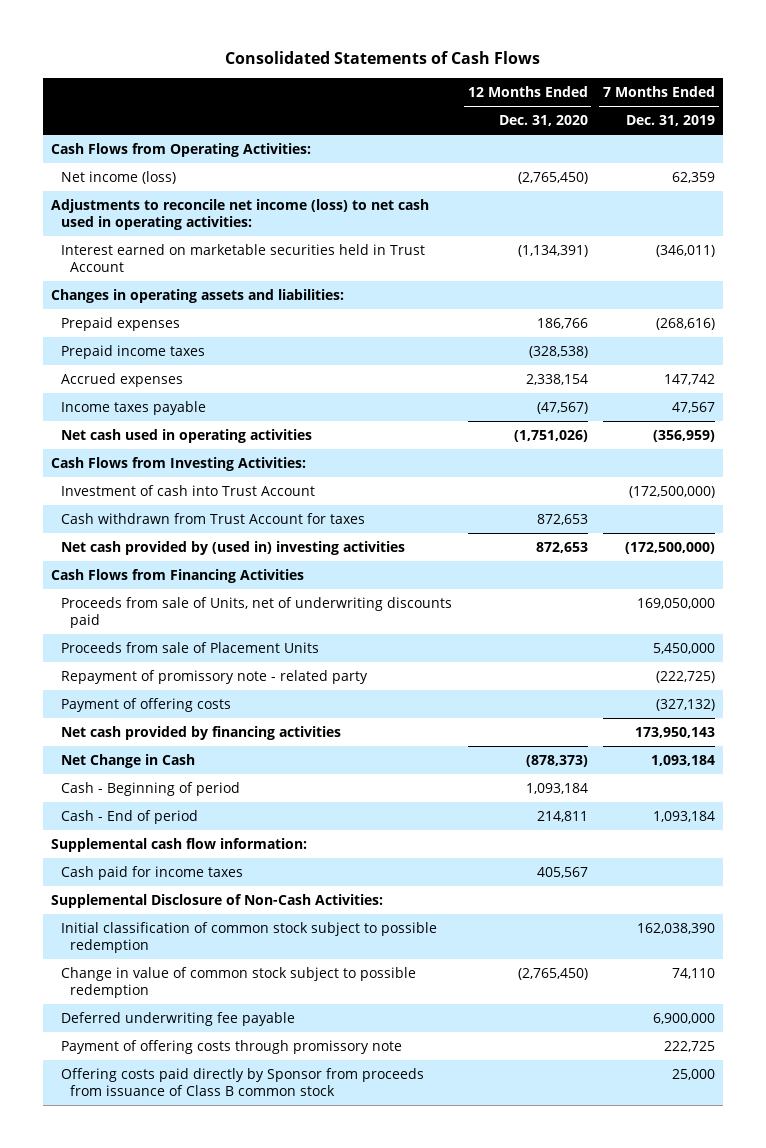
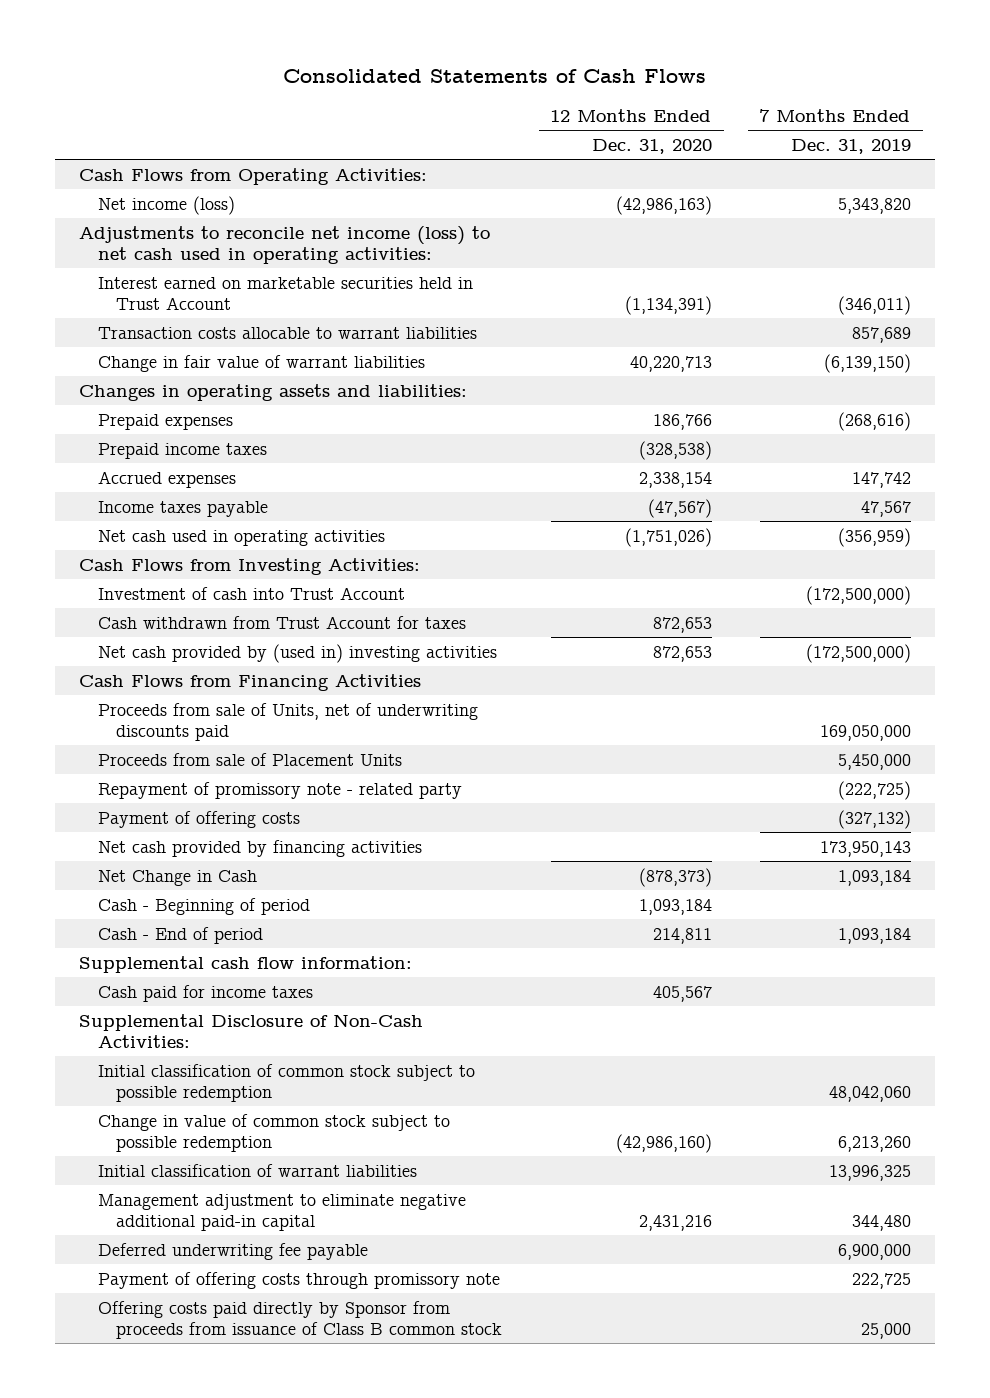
[517,171,588,184] (2,765,450) -> [615,195,712,215] (42,986,163)
[672,171,716,183] 62,359 -> [837,197,911,214] 5,343,820
none -> [97,326,477,339] Transaction costs allocable to warrant liabilities
none -> [97,354,425,372] Change in fair value of warrant liabilities
[637,922,716,934] 162,038,390 -> [828,1085,911,1102] 48,042,060
[517,967,588,980] (2,765,450) -> [615,1133,712,1153] (42,986,160)
[672,967,716,979] 74,110 -> [837,1135,911,1152] 6,213,260
none -> [97,1163,417,1177] Initial classification of warrant liabilities
none -> [97,1193,466,1231] Management adjustment to eliminate negative additional paid-in capital

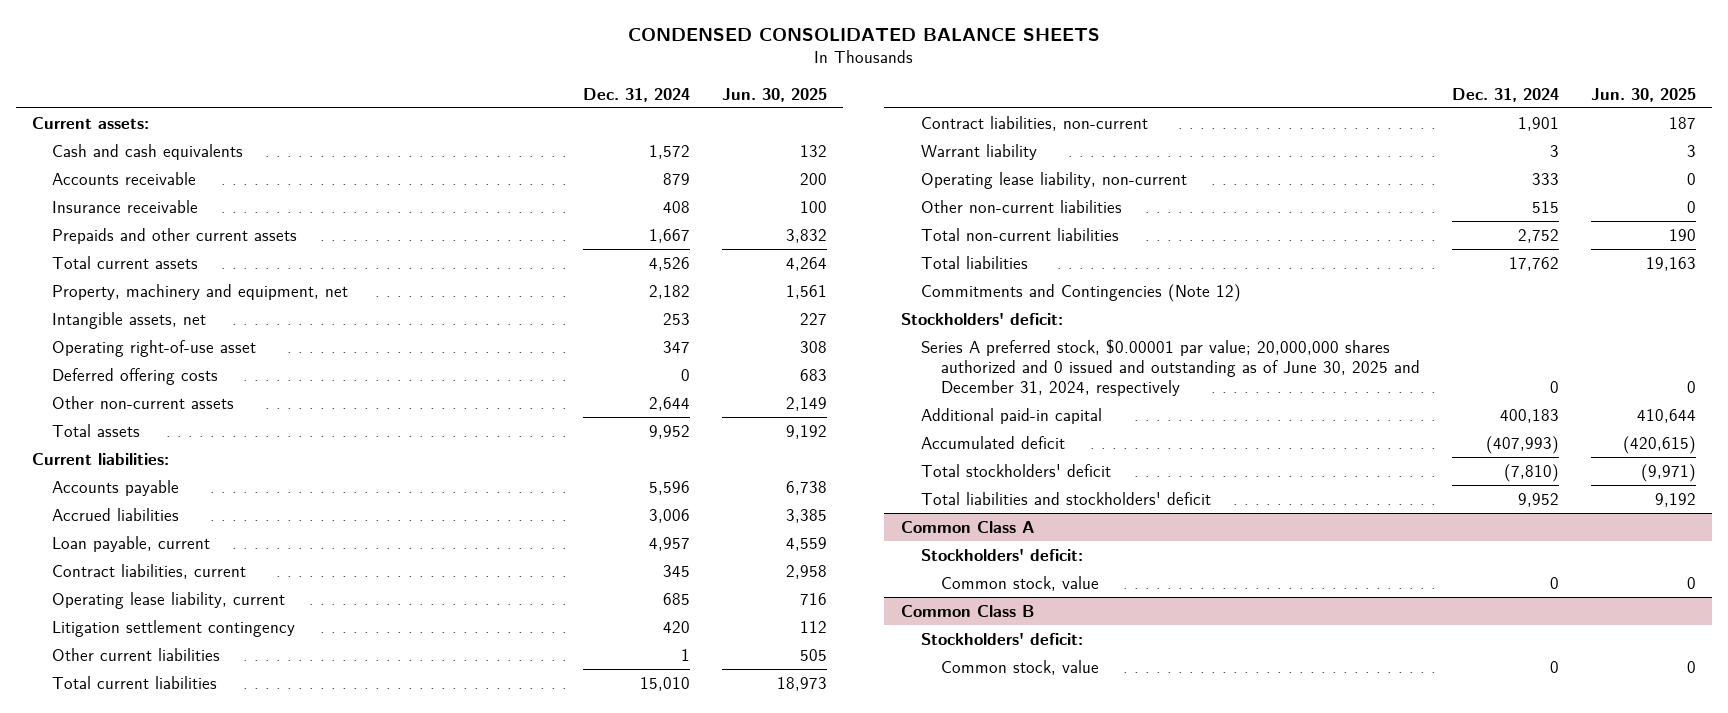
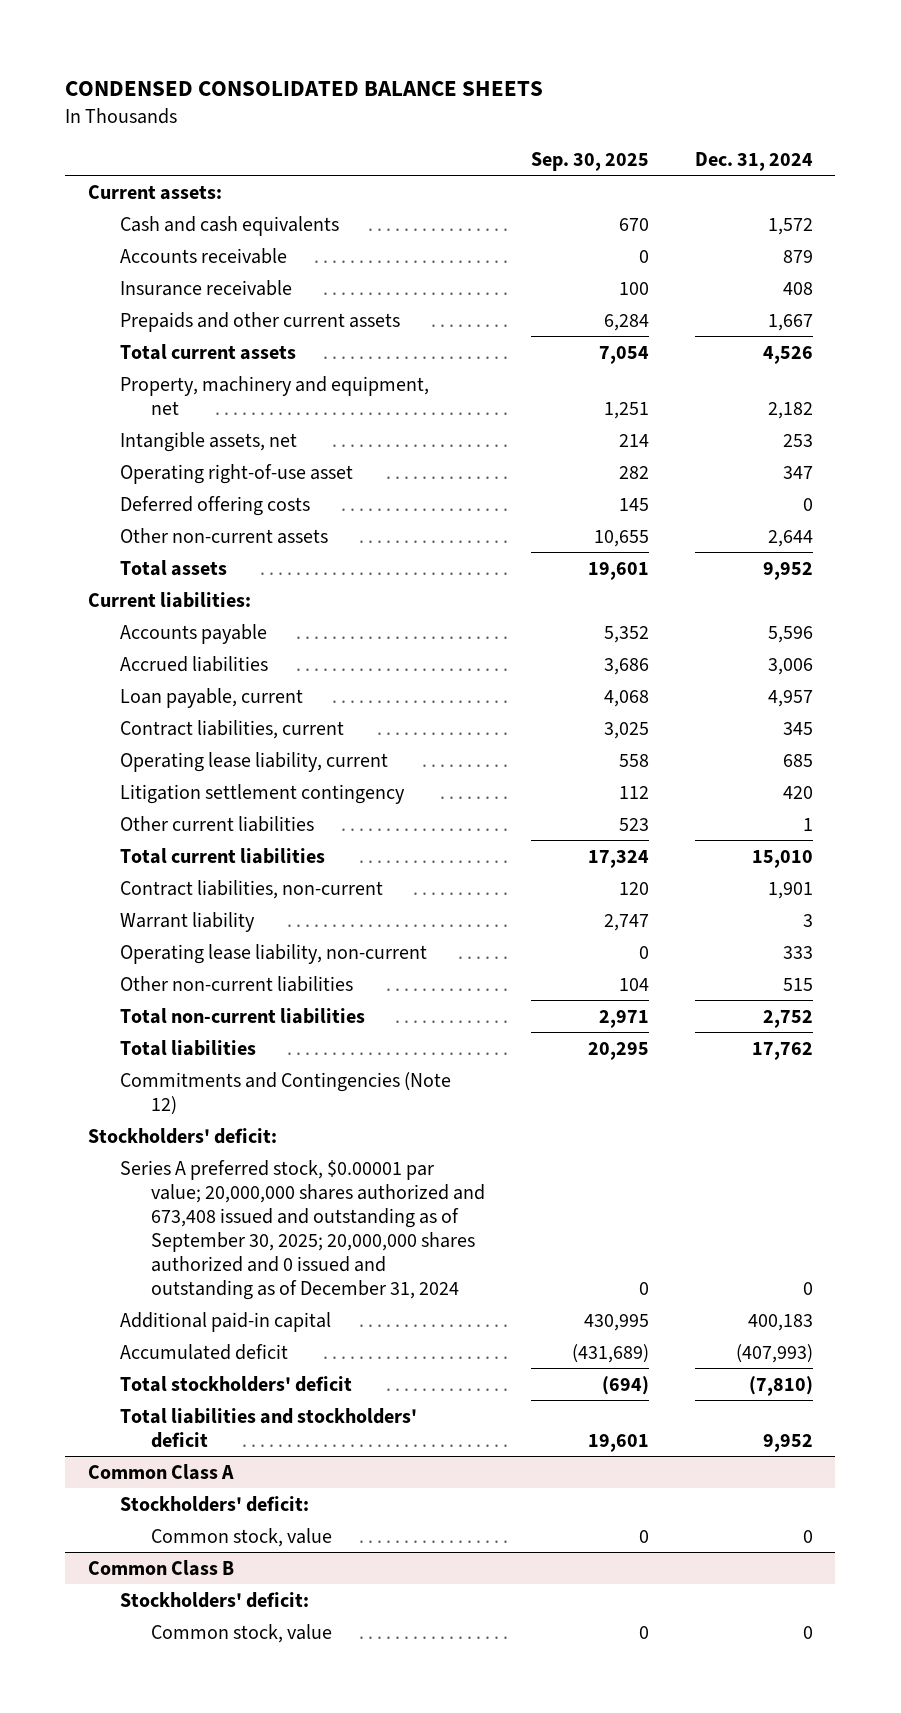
[722,87,828,102] Jun. 30, 2025 -> none
none -> [530,151,649,171] Sep. 30, 2025
[920,338,1420,397] Series A preferred stock, $0.00001 par value; 20,000,000 shares authorized and 0 issued and outstanding as of June 30, 2025 and December 31, 2024, respectively -> [119,1159,485,1300] Series A preferred stock, $0.00001 par value; 20,000,000 shares authorized and 673,408 issued and outstanding as of September 30, 2025; 20,000,000 shares authorized and 0 issued and outstanding as of December 31, 2024

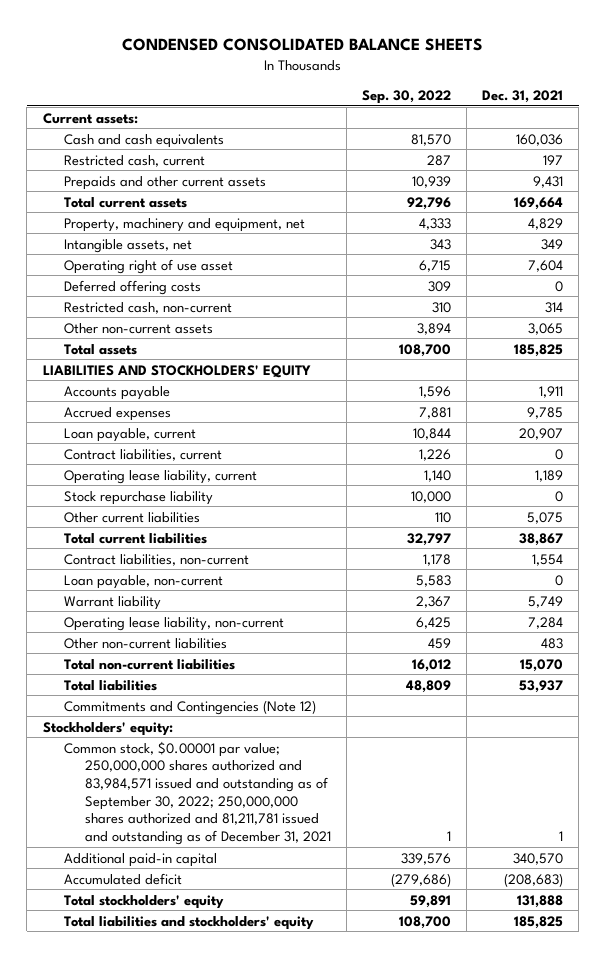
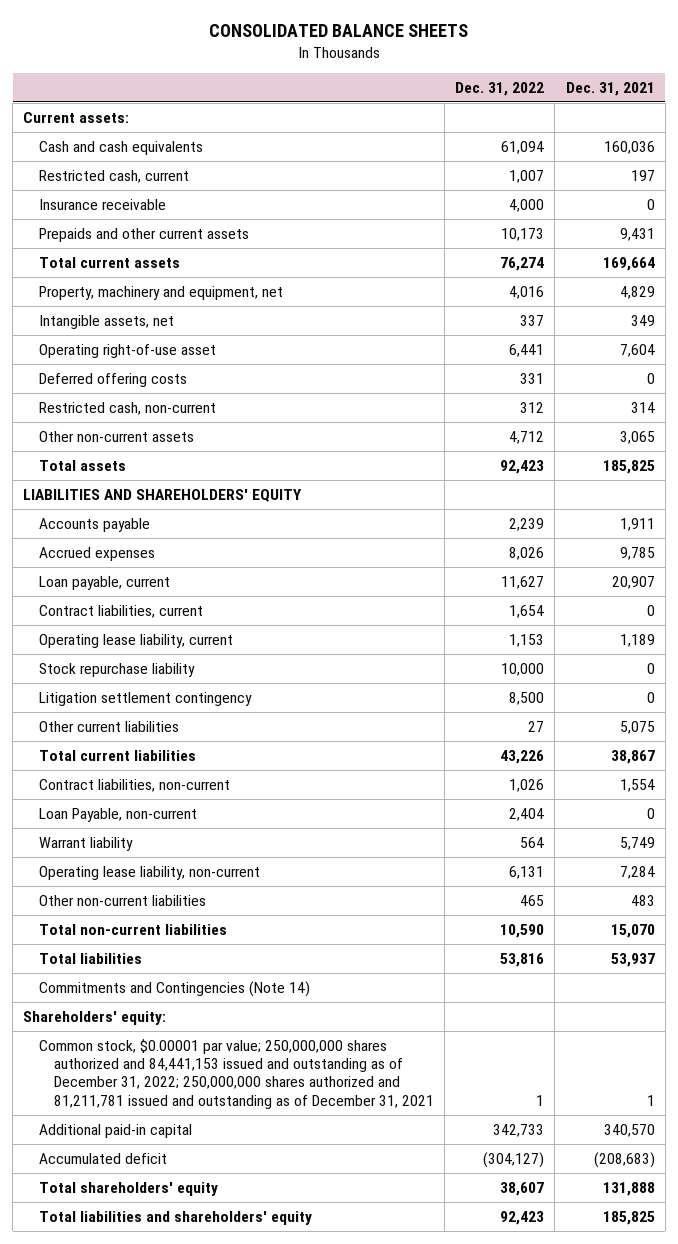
[121,37,483,51] CONDENSED CONSOLIDATED BALANCE SHEETS -> [208,23,468,37] CONSOLIDATED BALANCE SHEETS
[361,89,451,104] Sep. 30, 2022 -> none
none -> [455,81,545,96] Dec. 31, 2022
none -> [38,198,166,210] Insurance receivable
[63,258,233,274] Operating right of use asset -> [38,343,216,358] Operating right-of-use asset
[42,364,311,378] LIABILITIES AND STOCKHOLDERS' EQUITY -> [23,488,303,502] LIABILITIES AND SHAREHOLDERS' EQUITY
none -> [38,691,252,706] Litigation settlement contingency
[63,574,223,589] Loan payable, non-current -> [38,807,197,822] Loan Payable, non-current
[63,699,316,715] Commitments and Contingencies (Note 12) -> [38,980,310,997] Commitments and Contingencies (Note 14)
[42,721,173,736] Stockholders' equity: -> [23,1010,167,1025] Shareholders' equity:
[63,740,331,846] Common stock, $0.00001 par value; 250,000,000 shares authorized and 83,984,571 issued and outstanding as of September 30, 2022; 250,000,000 shares authorized and 81,211,781 issued and outstanding as of December 31, 2021 -> [38,1038,434,1109] Common stock, $0.00001 par value; 250,000,000 shares authorized and 84,441,153 issued and outstanding as of December 31, 2022; 250,000,000 shares authorized and 81,211,781 issued and outstanding as of December 31, 2021
[63,894,224,909] Total stockholders' equity -> [38,1181,218,1196] Total shareholders' equity
[63,915,314,930] Total liabilities and stockholders' equity -> [38,1210,312,1225] Total liabilities and shareholders' equity

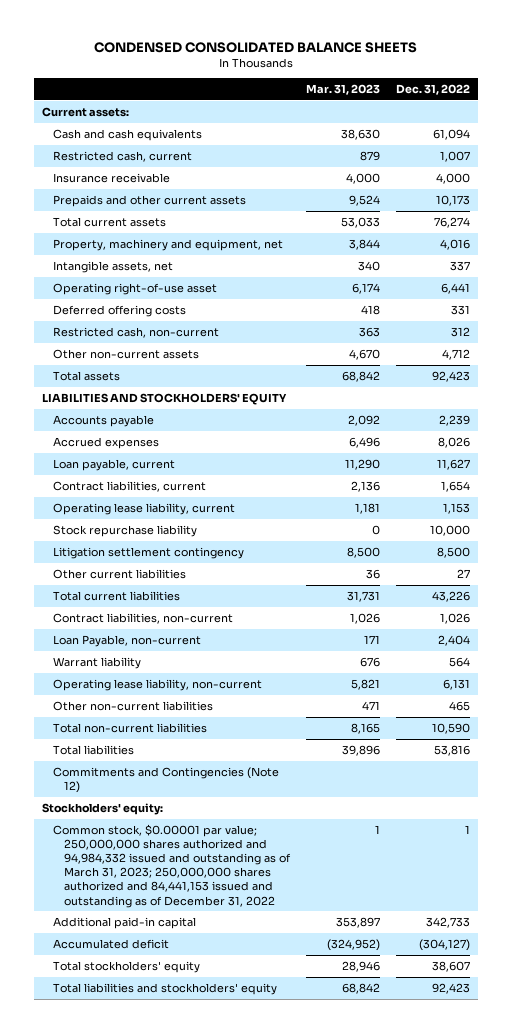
[208,23,468,37] CONSOLIDATED BALANCE SHEETS -> [94,41,418,53] CONDENSED CONSOLIDATED BALANCE SHEETS
[565,81,655,96] Dec. 31, 2021 -> none
none -> [305,84,380,96] Mar. 31, 2023
[23,488,303,502] LIABILITIES AND SHAREHOLDERS' EQUITY -> [42,393,288,406] LIABILITIES AND STOCKHOLDERS' EQUITY
[38,980,310,997] Commitments and Contingencies (Note 14) -> [52,767,279,794] Commitments and Contingencies (Note 12)
[23,1010,167,1025] Shareholders' equity: -> [42,803,164,816] Stockholders' equity:
[38,1038,434,1109] Common stock, $0.00001 par value; 250,000,000 shares authorized and 84,441,153 issued and outstanding as of December 31, 2022; 250,000,000 shares authorized and 81,211,781 issued and outstanding as of December 31, 2021 -> [52,824,291,908] Common stock, $0.00001 par value; 250,000,000 shares authorized and 94,984,332 issued and outstanding as of March 31, 2023; 250,000,000 shares authorized and 84,441,153 issued and outstanding as of December 31, 2022
[38,1181,218,1196] Total shareholders' equity -> [52,961,200,974] Total stockholders' equity
[38,1210,312,1225] Total liabilities and shareholders' equity -> [52,983,277,996] Total liabilities and stockholders' equity

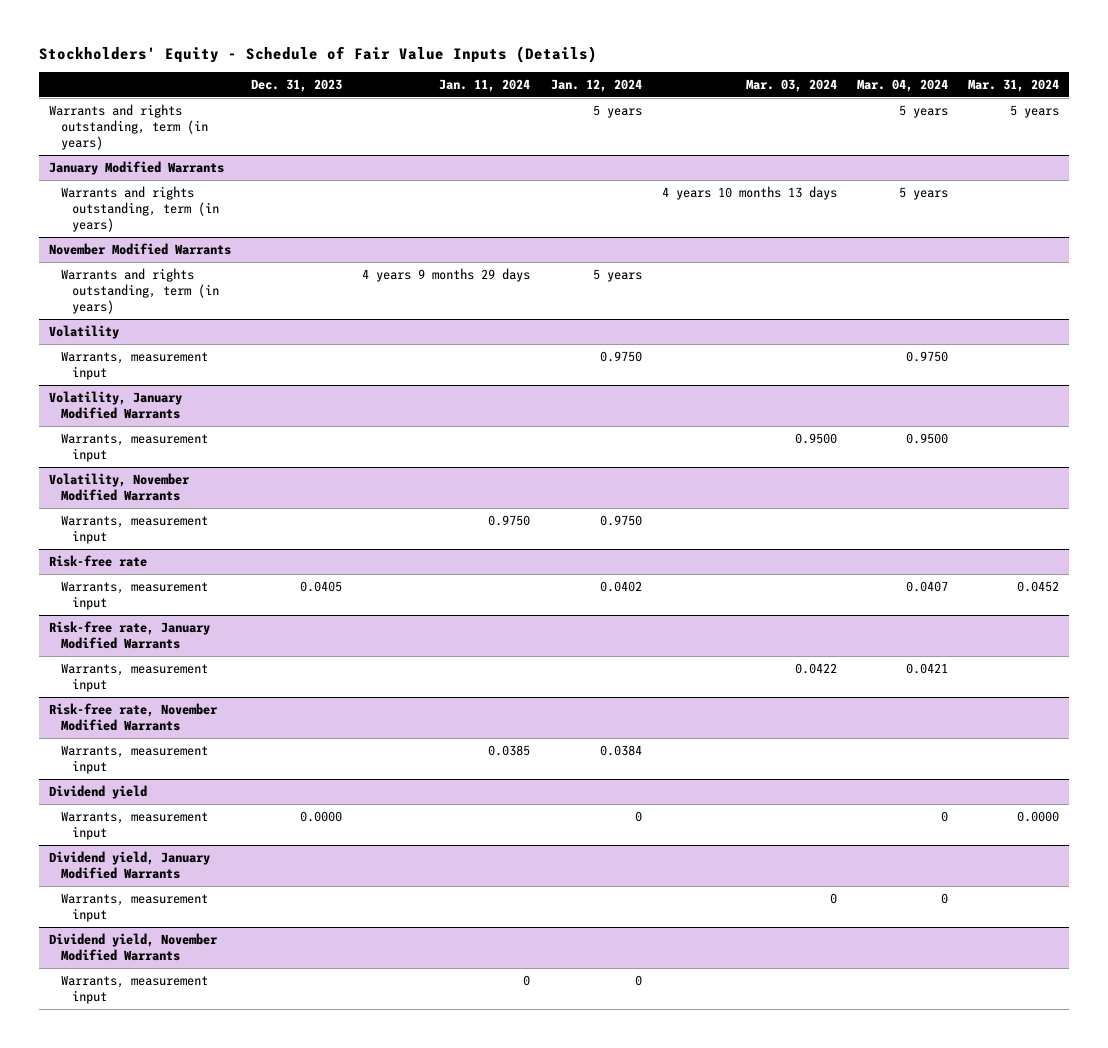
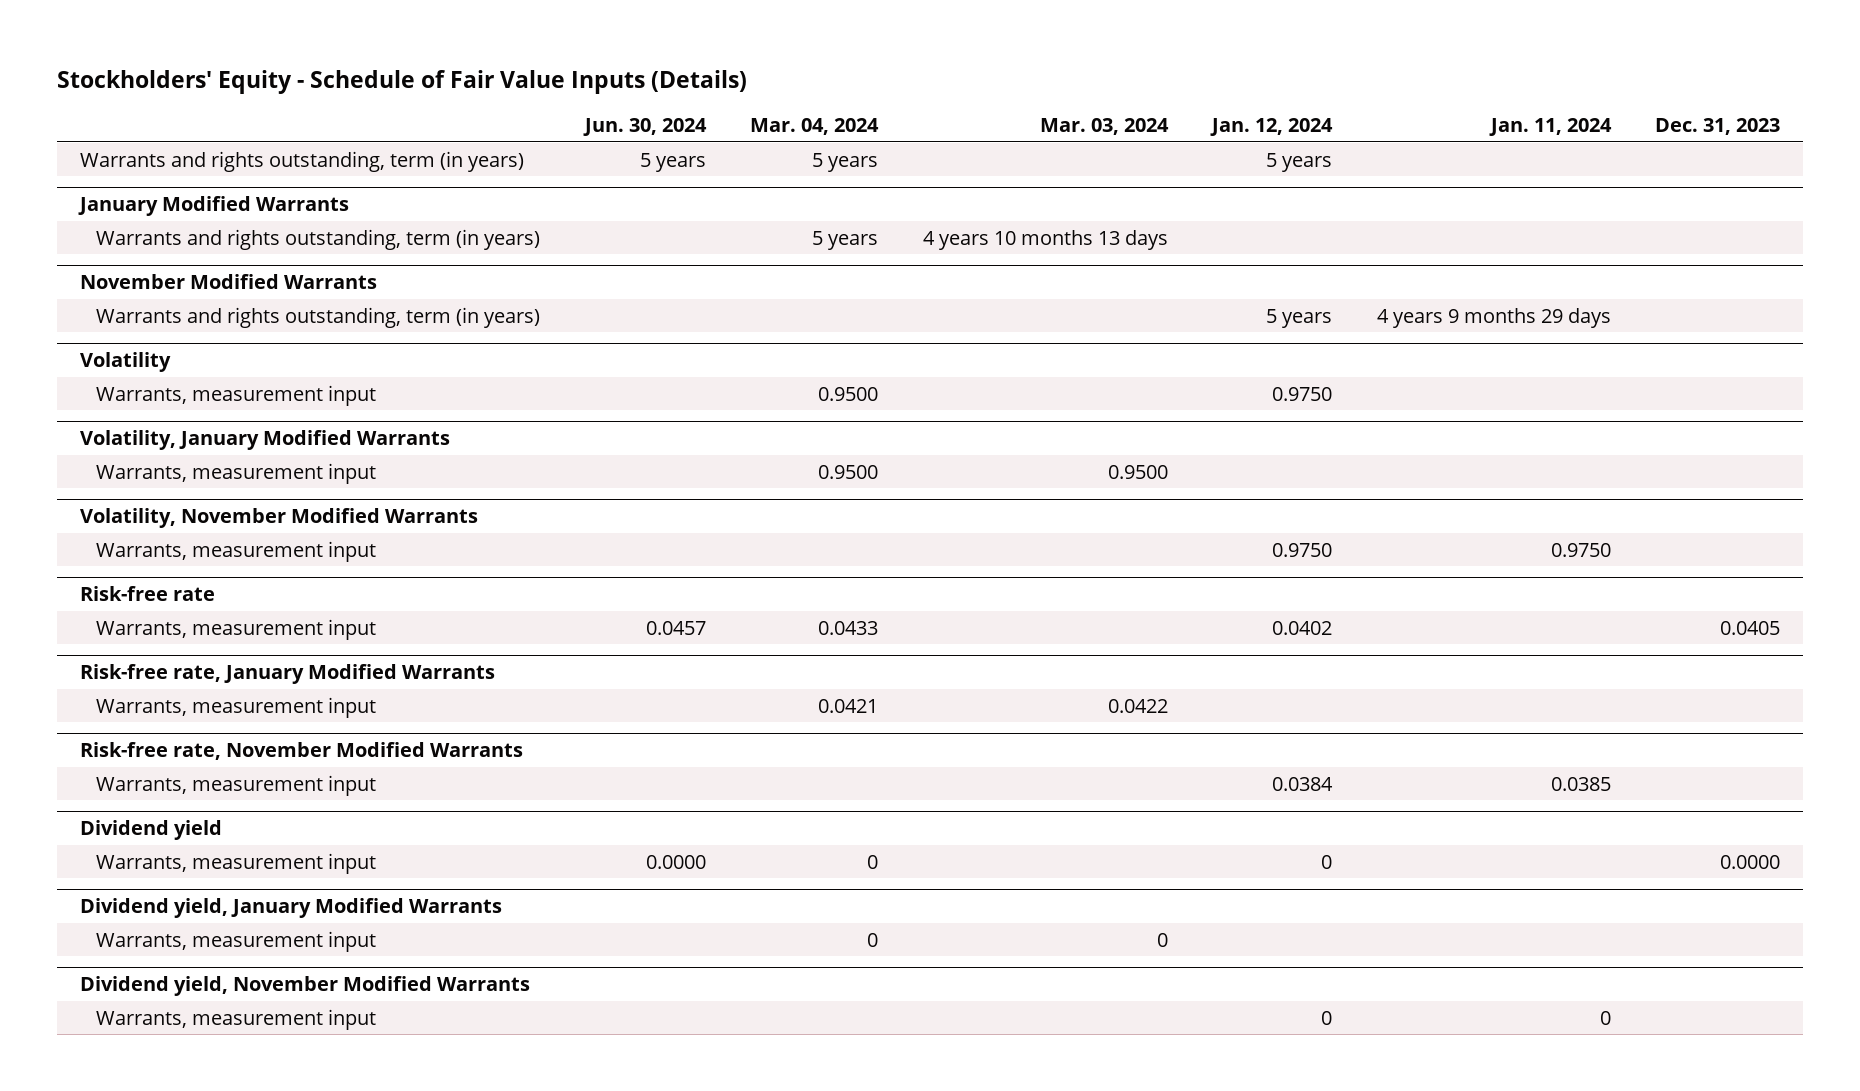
[968,78,1060,92] Mar. 31, 2024 -> none
none -> [582,118,707,137] Jun. 30, 2024
[905,350,948,362] 0.9750 -> [818,386,879,401] 0.9500
[905,580,948,592] 0.0407 -> [818,620,879,635] 0.0433

